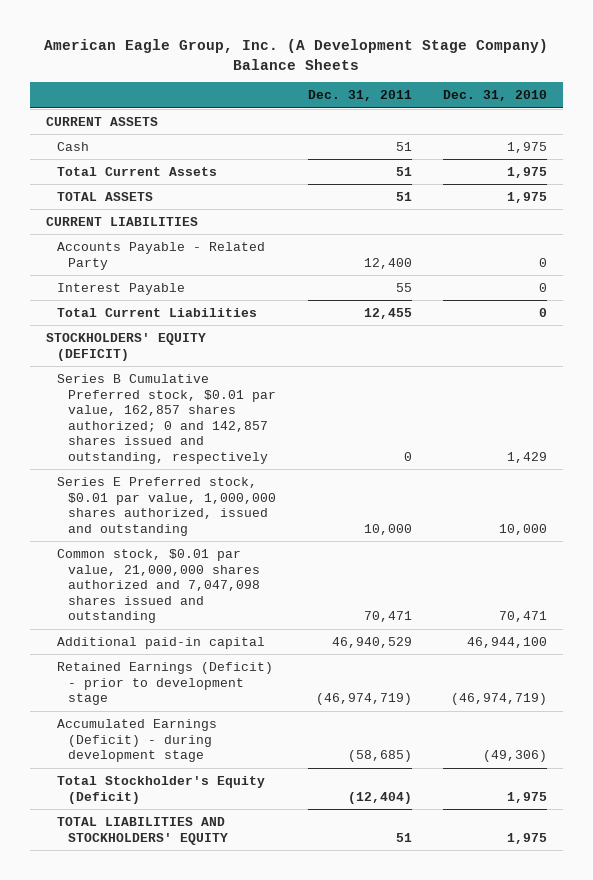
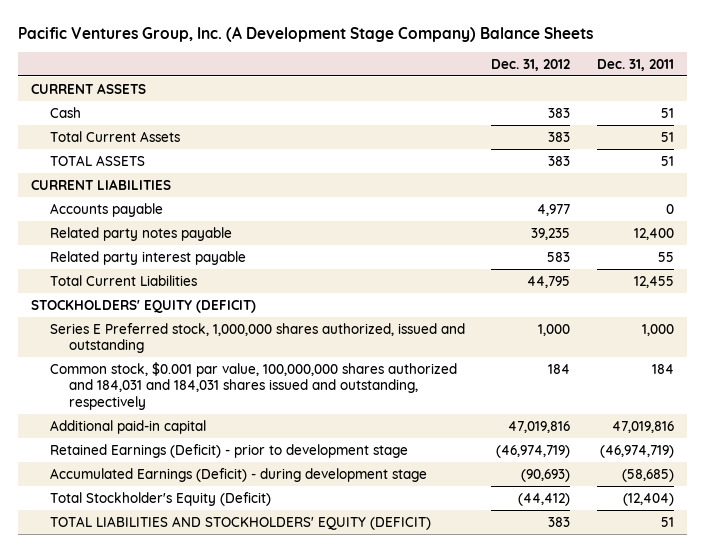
[44,38,549,70] American Eagle Group, Inc. (A Development Stage Company) Balance Sheets -> [17,25,593,42] Pacific Ventures Group, Inc. (A Development Stage Company) Balance Sheets
[443,90,548,102] Dec. 31, 2010 -> none
none -> [491,58,571,71] Dec. 31, 2012
none -> [49,202,163,217] Accounts payable
[57,241,266,270] Accounts Payable - Related Party -> [49,226,232,241] Related party notes payable
[57,282,186,295] Interest Payable -> [49,250,246,265] Related party interest payable
[57,373,277,464] Series B Cumulative Preferred stock, $0.01 par value, 162,857 shares authorized; 0 and 142,857 shares issued and outstanding, respectively -> none
[57,476,277,536] Series E Preferred stock, $0.01 par value, 1,000,000 shares authorized, issued and outstanding -> [49,322,465,354] Series E Preferred stock, 1,000,000 shares authorized, issued and outstanding
[363,523,412,535] 10,000 -> [641,323,674,336] 1,000
[57,548,261,624] Common stock, $0.01 par value, 21,000,000 shares authorized and 7,047,098 shares issued and outstanding -> [49,361,457,410] Common stock, $0.001 par value, 100,000,000 shares authorized and 184,031 and 184,031 shares issued and outstanding, respectively
[363,611,412,623] 70,471 -> [651,363,674,374] 184
[331,636,412,648] 46,940,529 -> [611,420,674,433] 47,019,816
[57,816,229,845] TOTAL LIABILITIES AND STOCKHOLDERS' EQUITY -> [49,515,431,530] TOTAL LIABILITIES AND STOCKHOLDERS' EQUITY (DEFICIT)

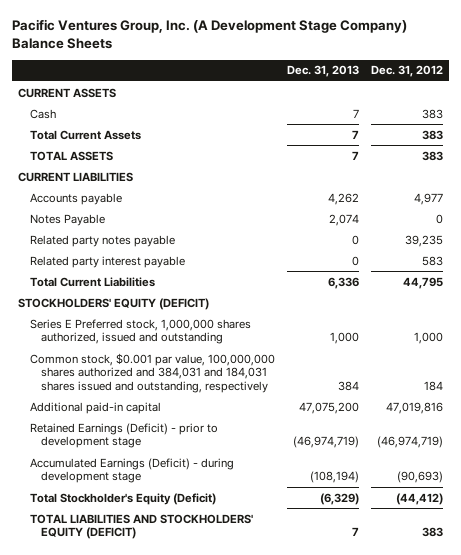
[596,58,674,71] Dec. 31, 2011 -> none
none -> [286,65,359,78] Dec. 31, 2013
none -> [29,213,105,226] Notes Payable
[49,361,457,410] Common stock, $0.001 par value, 100,000,000 shares authorized and 184,031 and 184,031 shares issued and outstanding, respectively -> [29,352,275,394] Common stock, $0.001 par value, 100,000,000 shares authorized and 384,031 and 184,031 shares issued and outstanding, respectively

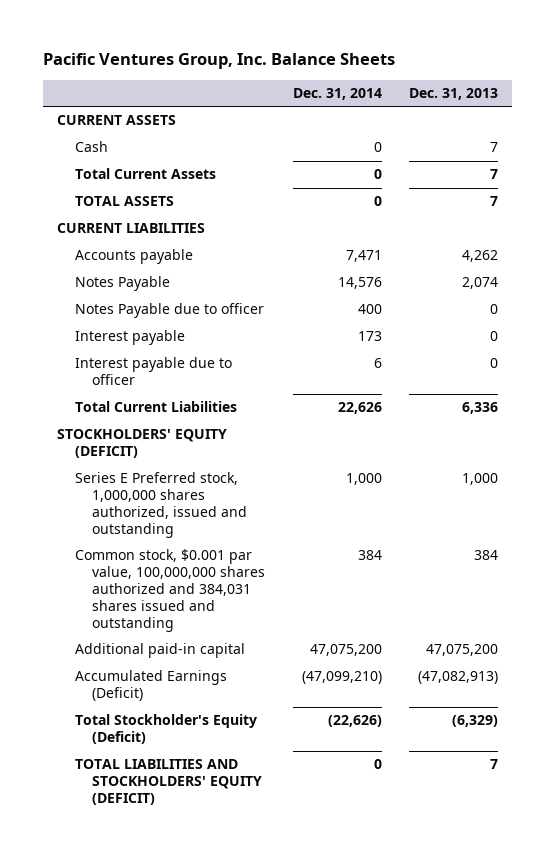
[12,19,408,50] Pacific Ventures Group, Inc. (A Development Stage Company) Balance Sheets -> [43,53,396,70] Pacific Ventures Group, Inc. Balance Sheets
[370,65,443,78] Dec. 31, 2012 -> none
none -> [292,88,382,101] Dec. 31, 2014
[29,234,175,247] Related party notes payable -> none
none -> [74,303,264,319] Notes Payable due to officer
none -> [74,330,185,346] Interest payable
[29,255,185,268] Related party interest payable -> [74,357,232,386] Interest payable due to officer
[29,352,275,394] Common stock, $0.001 par value, 100,000,000 shares authorized and 384,031 and 184,031 shares issued and outstanding, respectively -> [74,549,265,632] Common stock, $0.001 par value, 100,000,000 shares authorized and 384,031 shares issued and outstanding
[29,457,234,484] Accumulated Earnings (Deficit) - during development stage -> none
[29,422,218,449] Retained Earnings (Deficit) - prior to development stage -> [74,670,227,702] Accumulated Earnings (Deficit)
[292,436,359,449] (46,974,719) -> [418,671,499,685] (47,082,913)

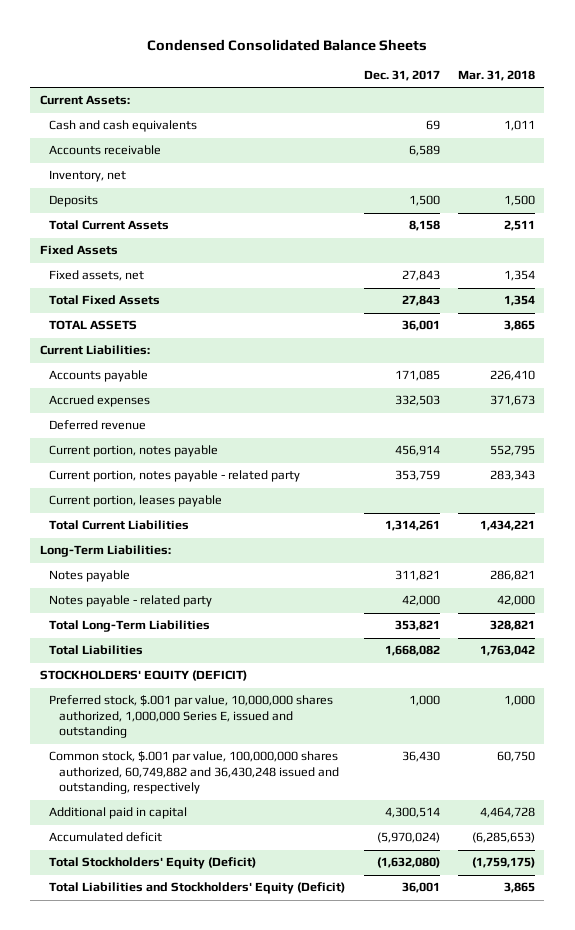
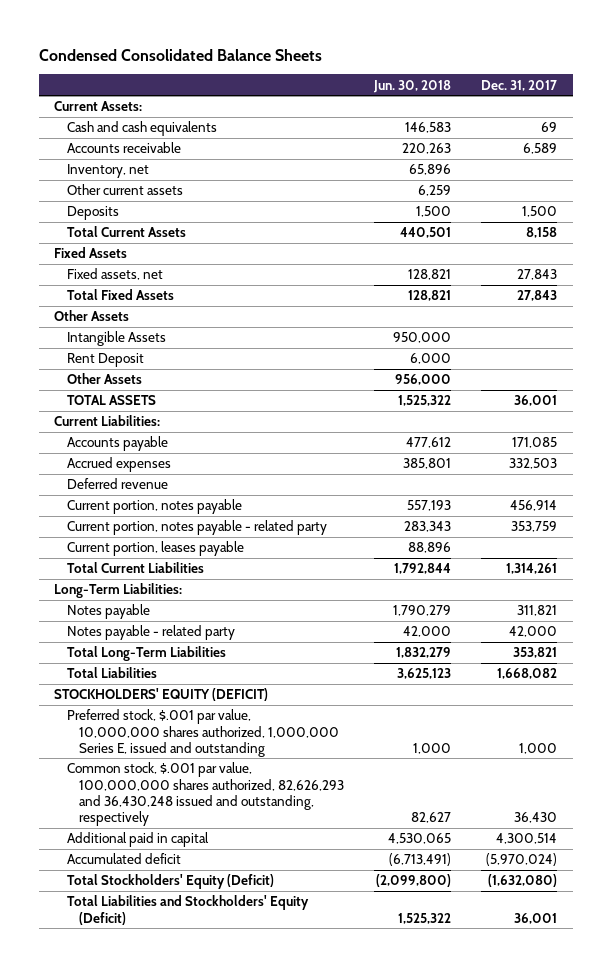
[458,70,536,82] Mar. 31, 2018 -> none
none -> [373,79,452,93] Jun. 30, 2018
none -> [66,184,183,196] Other current assets
none -> [54,310,130,322] Other Assets
none -> [66,331,166,347] Intangible Assets
none -> [66,353,144,368] Rent Deposit
none -> [66,373,142,385] Other Assets
[49,751,339,795] Common stock, $.001 par value, 100,000,000 shares authorized, 60,749,882 and 36,430,248 issued and outstanding, respectively -> [66,762,344,826] Common stock, $.001 par value, 100,000,000 shares authorized, 82,626,293 and 36,430,248 issued and outstanding, respectively

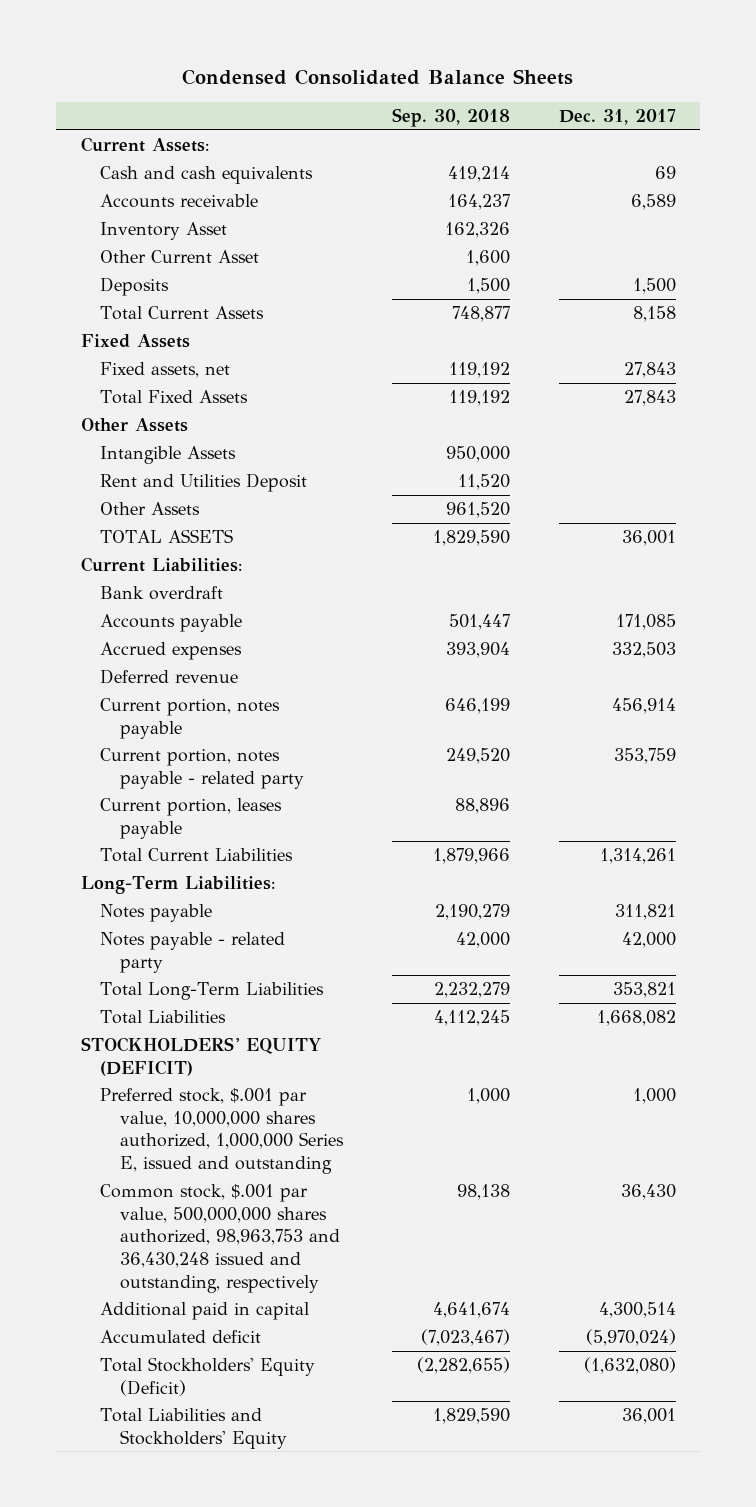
[373,79,452,93] Jun. 30, 2018 -> none
none -> [391,107,510,127] Sep. 30, 2018
[66,164,149,179] Inventory, net -> [100,222,228,241] Inventory Asset
[66,184,183,196] Other current assets -> [100,250,260,264] Other Current Asset
[66,353,144,368] Rent Deposit -> [100,473,308,493] Rent and Utilities Deposit
none -> [100,586,224,601] Bank overdraft
[66,762,344,826] Common stock, $.001 par value, 100,000,000 shares authorized, 82,626,293 and 36,430,248 issued and outstanding, respectively -> [100,1184,340,1293] Common stock, $.001 par value, 500,000,000 shares authorized, 98,963,753 and 36,430,248 issued and outstanding, respectively
[66,895,309,925] Total Liabilities and Stockholders' Equity (Deficit) -> [100,1408,287,1449] Total Liabilities and Stockholders' Equity

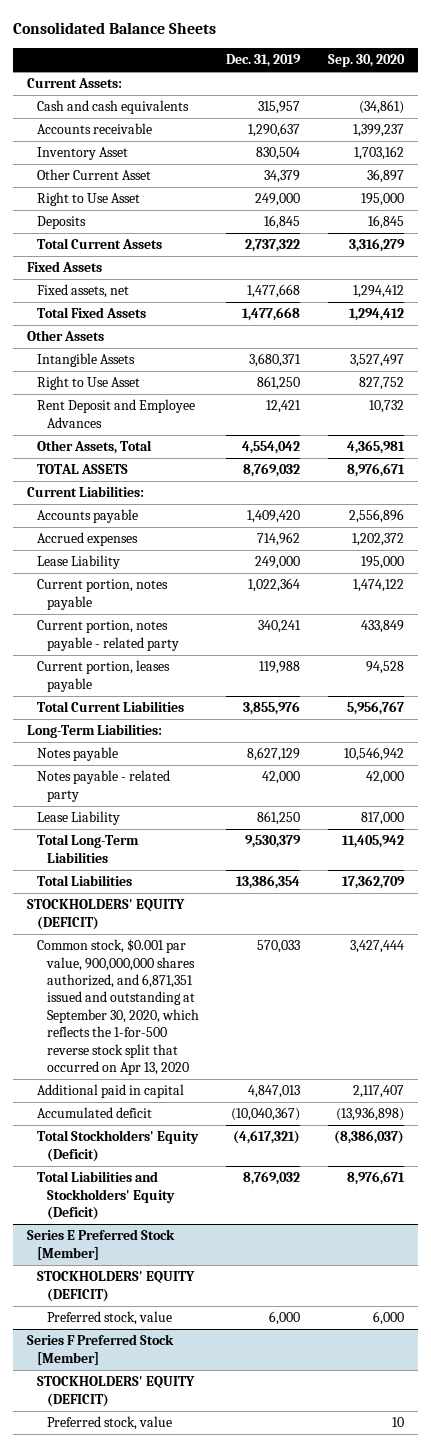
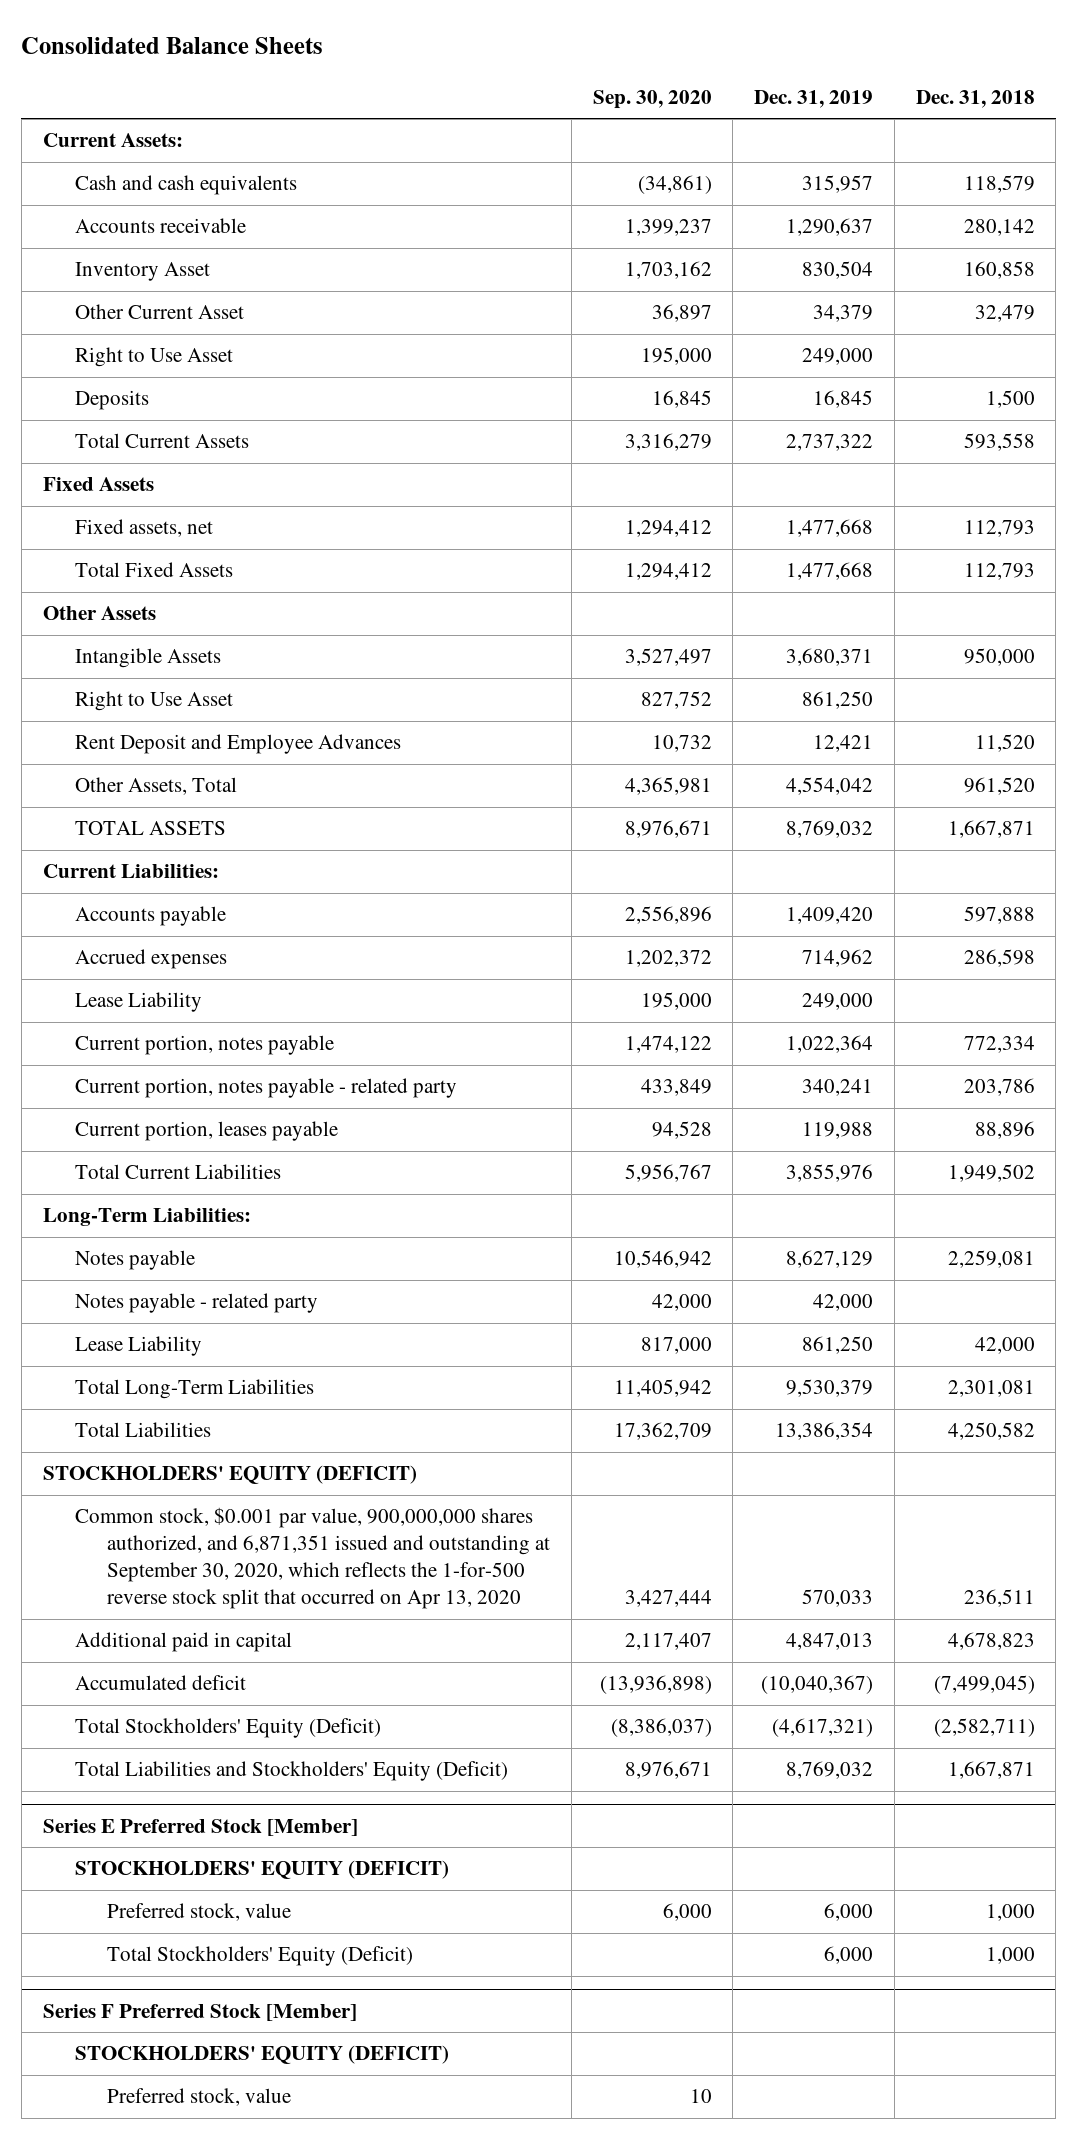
none -> [915,89,1035,108] Dec. 31, 2018
none -> [107,1946,414,1967] Total Stockholders' Equity (Deficit)

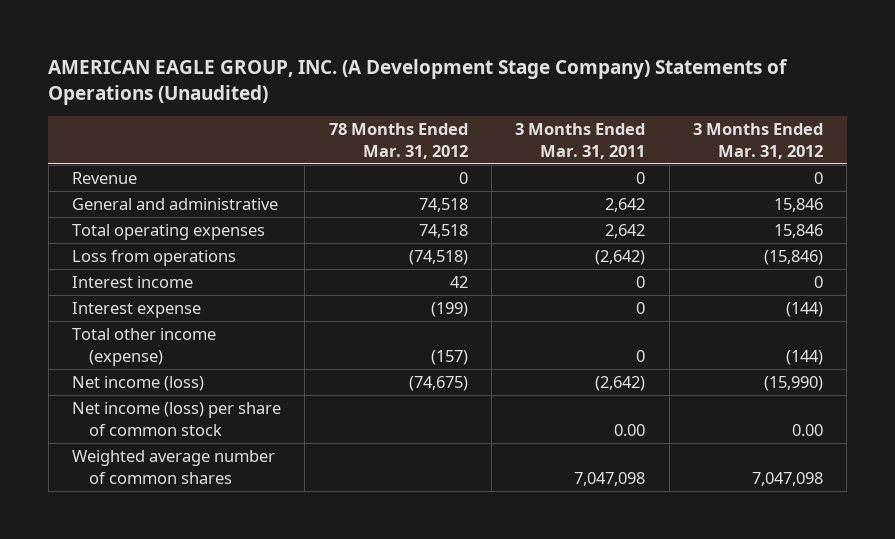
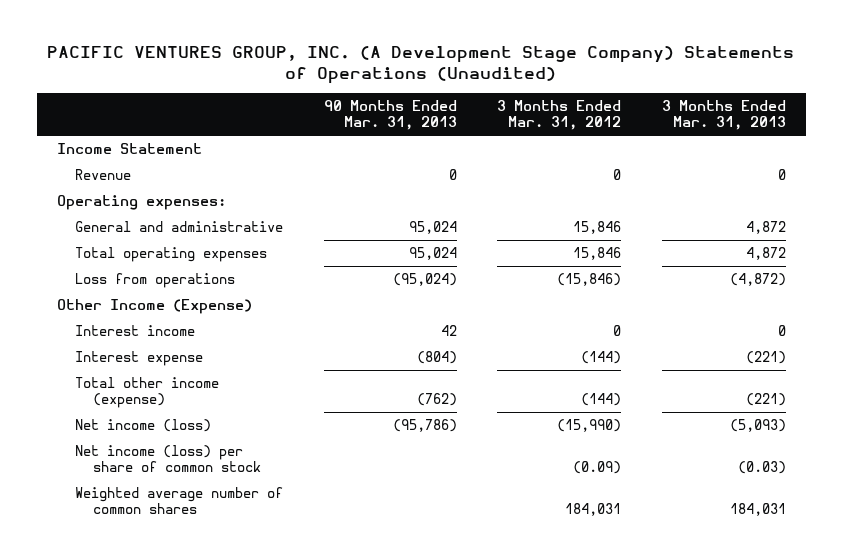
[48,58,789,105] AMERICAN EAGLE GROUP, INC. (A Development Stage Company) Statements of Operations (Unaudited) -> [47,46,795,85] PACIFIC VENTURES GROUP, INC. (A Development Stage Company) Statements of Operations (Unaudited)
[328,123,468,159] 78 Months Ended Mar. 31, 2012 -> none
[515,123,646,159] 3 Months Ended Mar. 31, 2011 -> none
none -> [323,100,457,131] 90 Months Ended Mar. 31, 2013
none -> [661,100,786,131] 3 Months Ended Mar. 31, 2013
none -> [57,143,203,155] Income Statement
none -> [57,195,227,211] Operating expenses:
none -> [57,299,253,315] Other Income (Expense)
[792,423,824,436] 0.00 -> [573,461,622,475] (0.09)
[752,471,824,486] 7,047,098 -> [565,503,622,517] 184,031

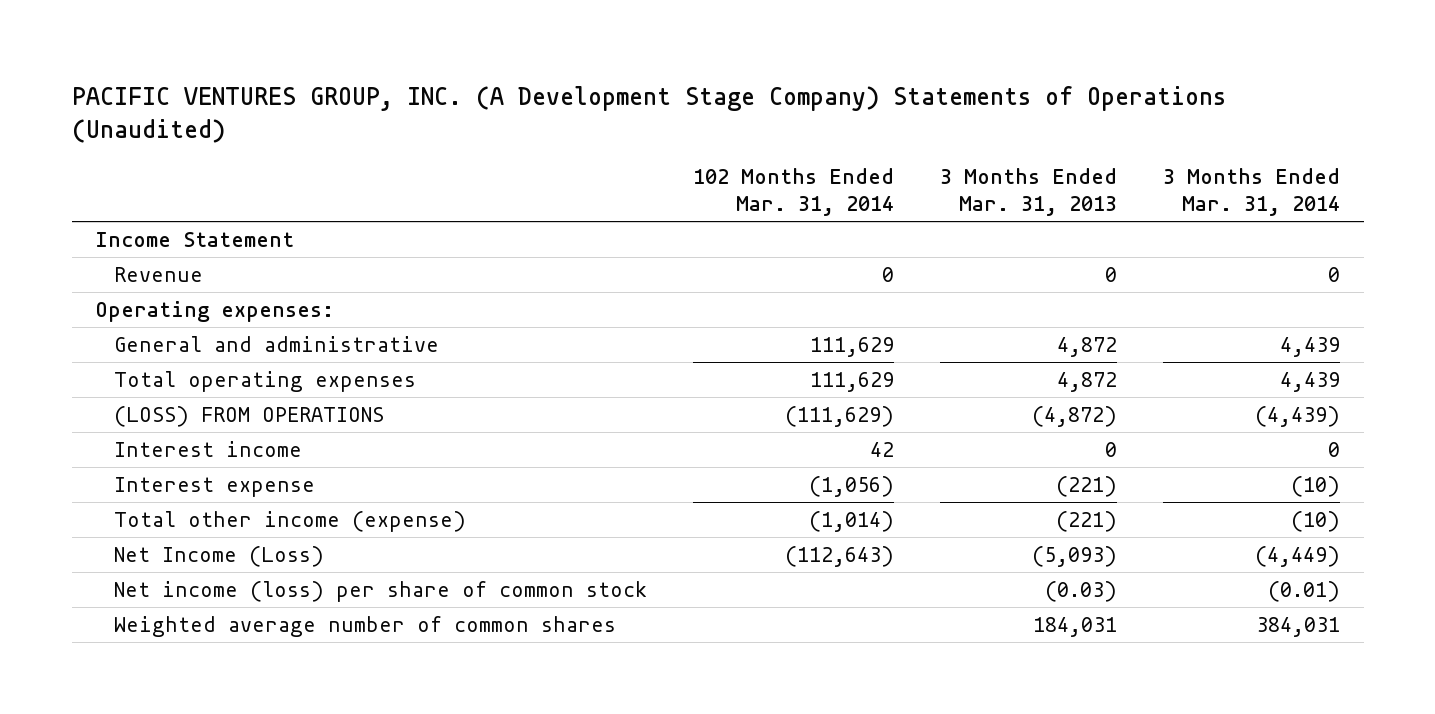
[323,100,457,131] 90 Months Ended Mar. 31, 2013 -> none
[497,100,622,131] 3 Months Ended Mar. 31, 2012 -> none
none -> [692,168,894,217] 102 Months Ended Mar. 31, 2014
none -> [1163,168,1341,217] 3 Months Ended Mar. 31, 2014
[57,299,253,315] Other Income (Expense) -> none
[74,273,235,289] Loss from operations -> [113,405,384,427] (LOSS) FROM OPERATIONS
[74,419,211,433] Net income (loss) -> [113,545,324,567] Net Income (Loss)

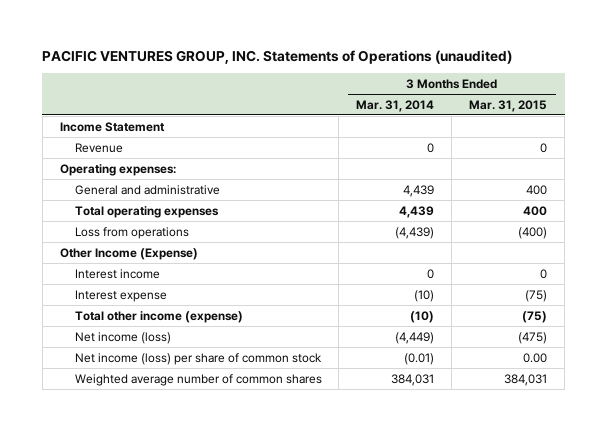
[71,85,1226,143] PACIFIC VENTURES GROUP, INC. (A Development Stage Company) Statements of Operations (Unaudited) -> [42,50,513,65] PACIFIC VENTURES GROUP, INC. Statements of Operations (unaudited)
[692,168,894,217] 102 Months Ended Mar. 31, 2014 -> none
[940,168,1118,217] 3 Months Ended Mar. 31, 2013 -> none
none -> [469,99,548,112] Mar. 31, 2015
[113,405,384,427] (LOSS) FROM OPERATIONS -> [74,226,189,239] Loss from operations
none -> [59,247,198,260] Other Income (Expense)
[113,545,324,567] Net Income (Loss) -> [74,331,171,344] Net income (loss)

